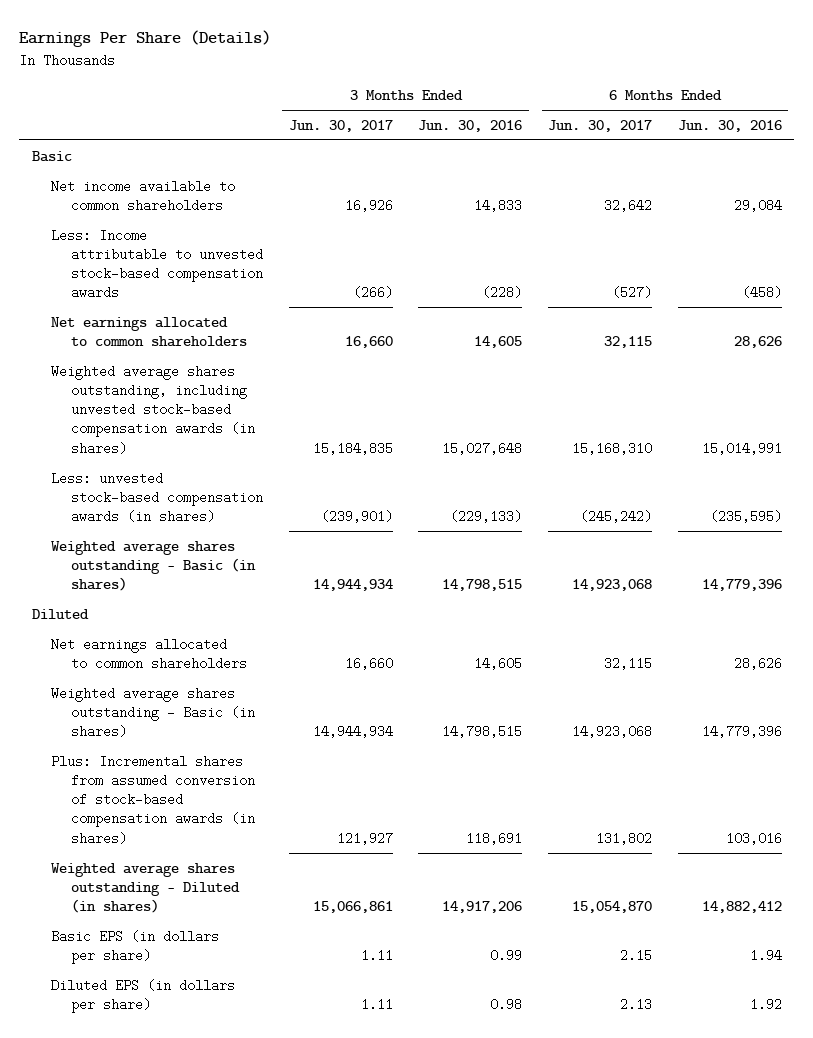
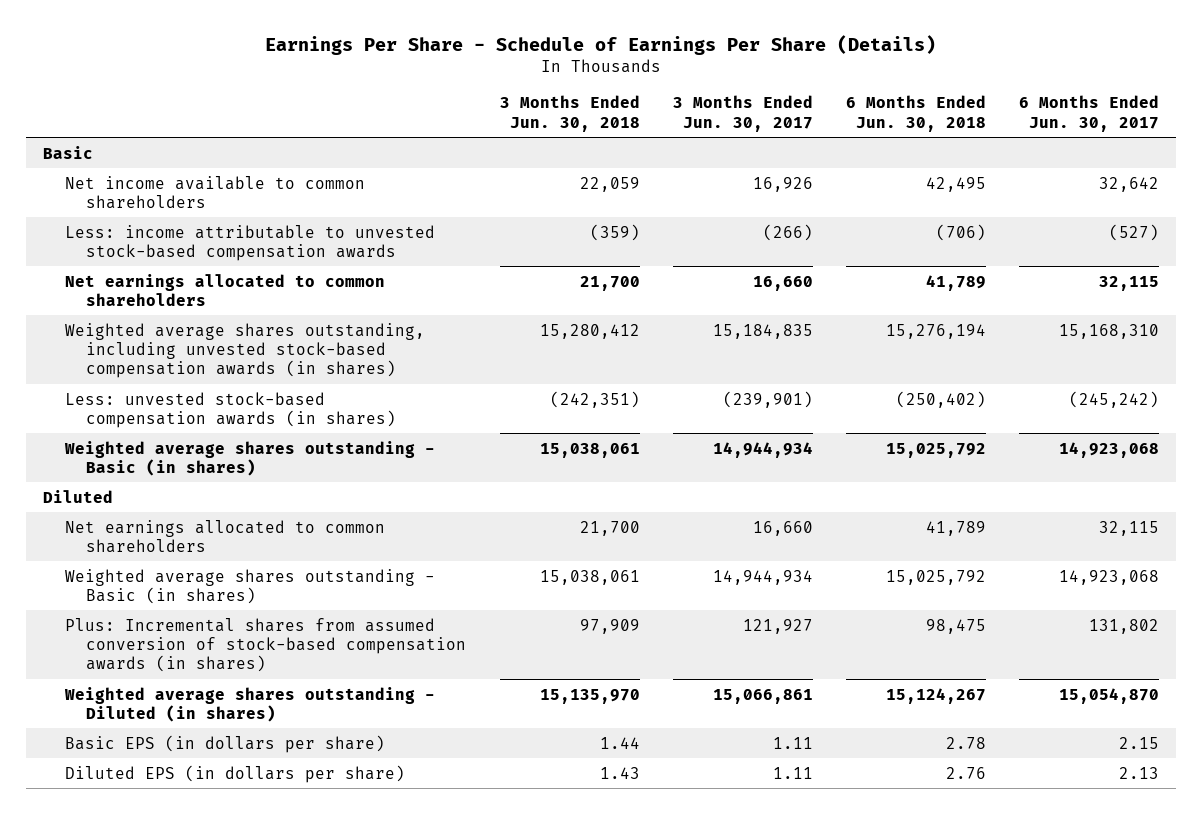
[18,30,271,48] Earnings Per Share (Details) -> [265,34,937,55] Earnings Per Share - Schedule of Earnings Per Share (Details)
[418,119,523,132] Jun. 30, 2016 -> none
[677,119,782,132] Jun. 30, 2016 -> none
none -> [499,95,640,132] 3 Months Ended Jun. 30, 2018
none -> [846,95,987,132] 6 Months Ended Jun. 30, 2018
[51,228,264,300] Less: Income attributable to unvested stock-based compensation awards -> [64,224,435,261] Less: income attributable to unvested stock-based compensation awards

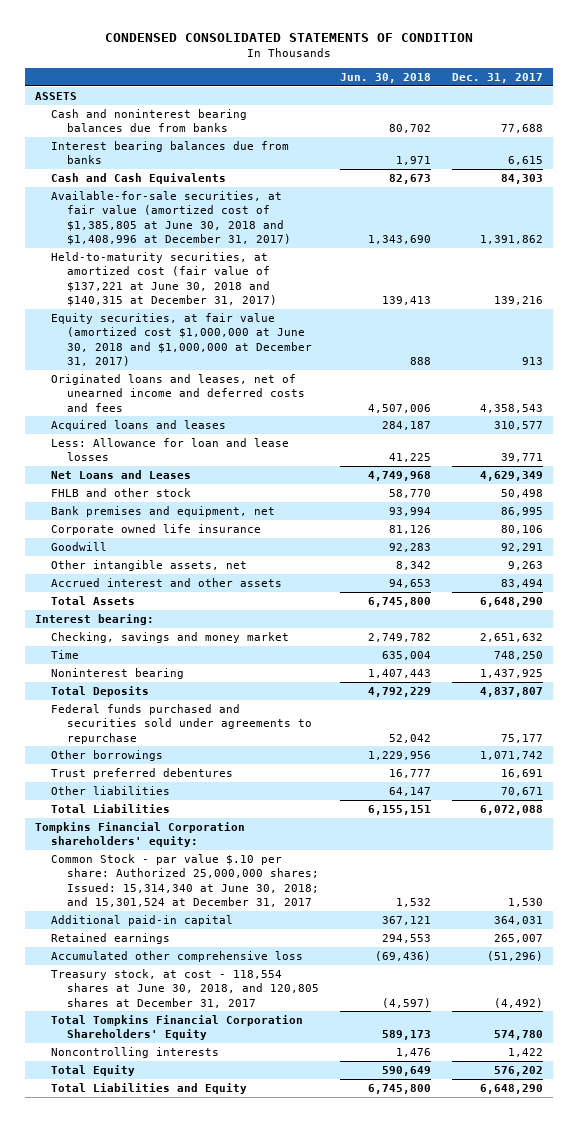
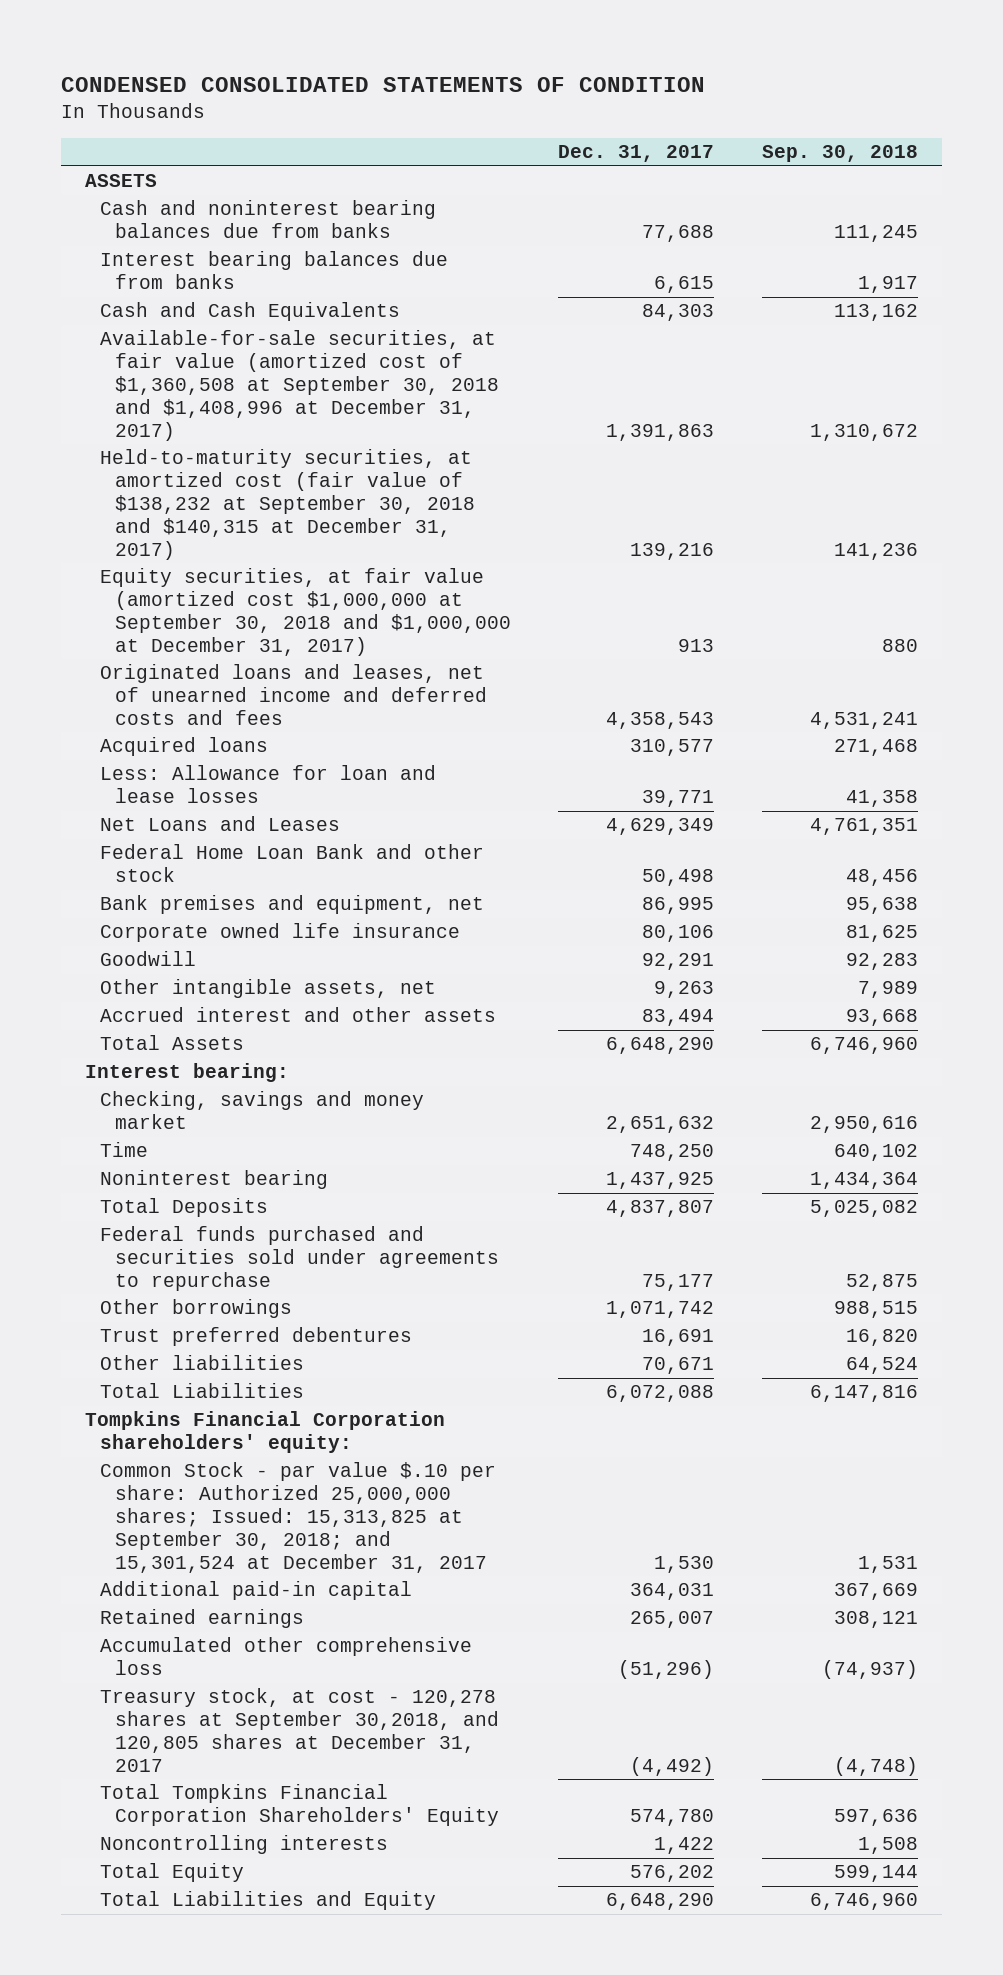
[339,72,431,83] Jun. 30, 2018 -> none
none -> [761,145,918,163] Sep. 30, 2018
[51,190,291,245] Available-for-sale securities, at fair value (amortized cost of $1,385,805 at June 30, 2018 and $1,408,996 at December 31, 2017) -> [99,330,499,441] Available-for-sale securities, at fair value (amortized cost of $1,360,508 at September 30, 2018 and $1,408,996 at December 31, 2017)
[479,234,543,244] 1,391,862 -> [606,423,715,441] 1,391,863
[51,251,277,306] Held-to-maturity securities, at amortized cost (fair value of $137,221 at June 30, 2018 and $140,315 at December 31, 2017) -> [99,449,475,560] Held-to-maturity securities, at amortized cost (fair value of $138,232 at September 30, 2018 and $140,315 at December 31, 2017)
[51,312,312,366] Equity securities, at fair value (amortized cost $1,000,000 at June 30, 2018 and $1,000,000 at December 31, 2017) -> [99,568,511,656] Equity securities, at fair value (amortized cost $1,000,000 at September 30, 2018 and $1,000,000 at December 31, 2017)
[51,419,227,431] Acquired loans and leases -> [99,737,268,757] Acquired loans
[51,487,192,497] FHLB and other stock -> [99,844,484,883] Federal Home Loan Bank and other stock
[51,853,319,907] Common Stock - par value $.10 per share: Authorized 25,000,000 shares; Issued: 15,314,340 at June 30, 2018; and 15,301,524 at December 31, 2017 -> [99,1462,496,1573] Common Stock - par value $.10 per share: Authorized 25,000,000 shares; Issued: 15,313,825 at September 30, 2018; and 15,301,524 at December 31, 2017
[51,968,319,1008] Treasury stock, at cost - 118,554 shares at June 30, 2018, and 120,805 shares at December 31, 2017 -> [99,1688,499,1772] Treasury stock, at cost - 120,278 shares at September 30,2018, and 120,805 shares at December 31, 2017

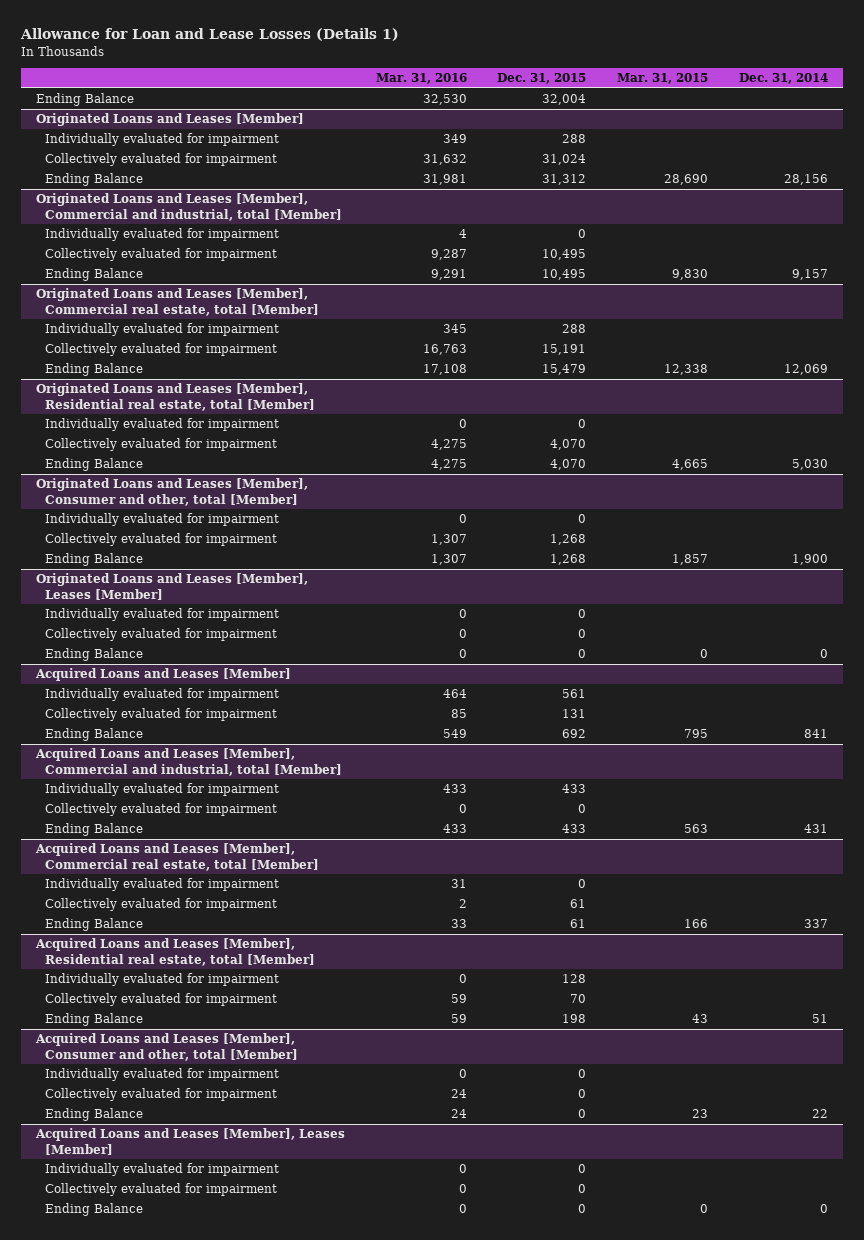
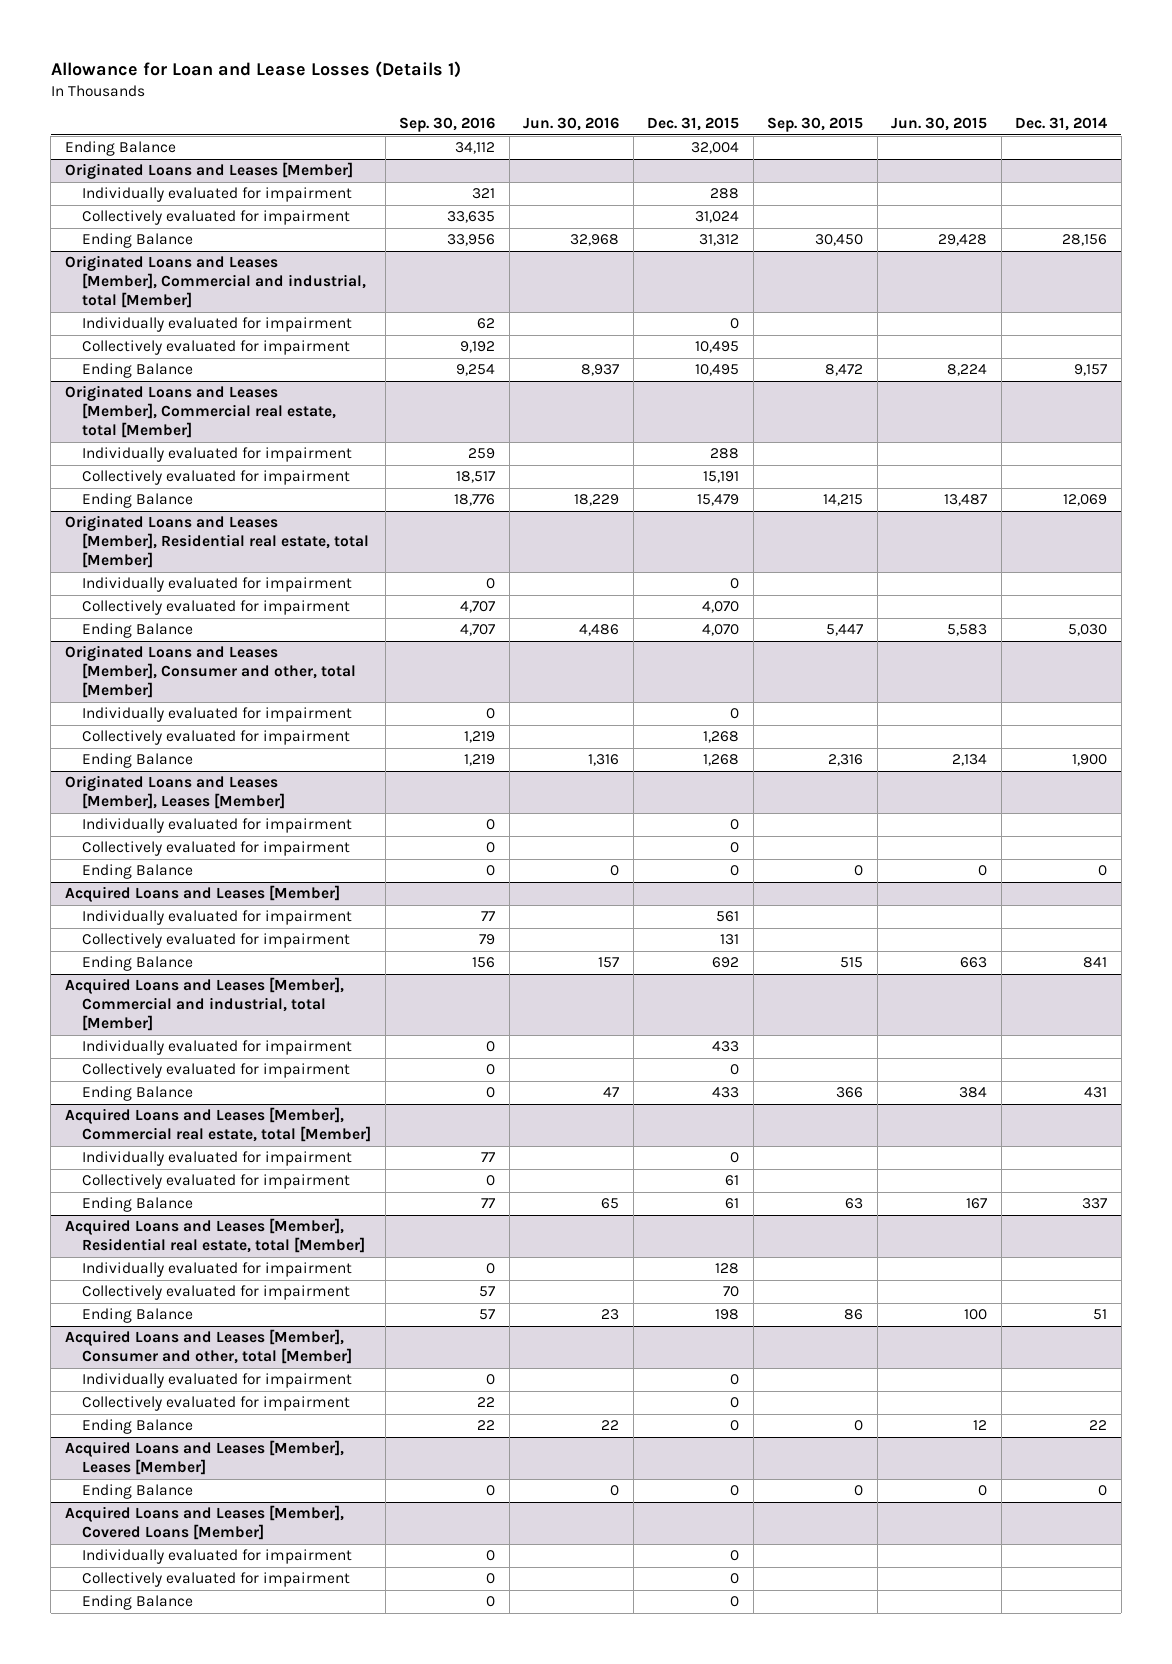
[375,73,467,85] Mar. 31, 2016 -> none
[617,73,709,85] Mar. 31, 2015 -> none
none -> [399,117,496,133] Sep. 30, 2016
none -> [523,117,620,132] Jun. 30, 2016
none -> [767,117,864,133] Sep. 30, 2015
none -> [891,117,988,132] Jun. 30, 2015
[44,1203,143,1217] Ending Balance -> [82,1484,194,1500] Ending Balance
none -> [64,1505,344,1541] Acquired Loans and Leases [Member], Covered Loans [Member]
none -> [82,1595,194,1611] Ending Balance

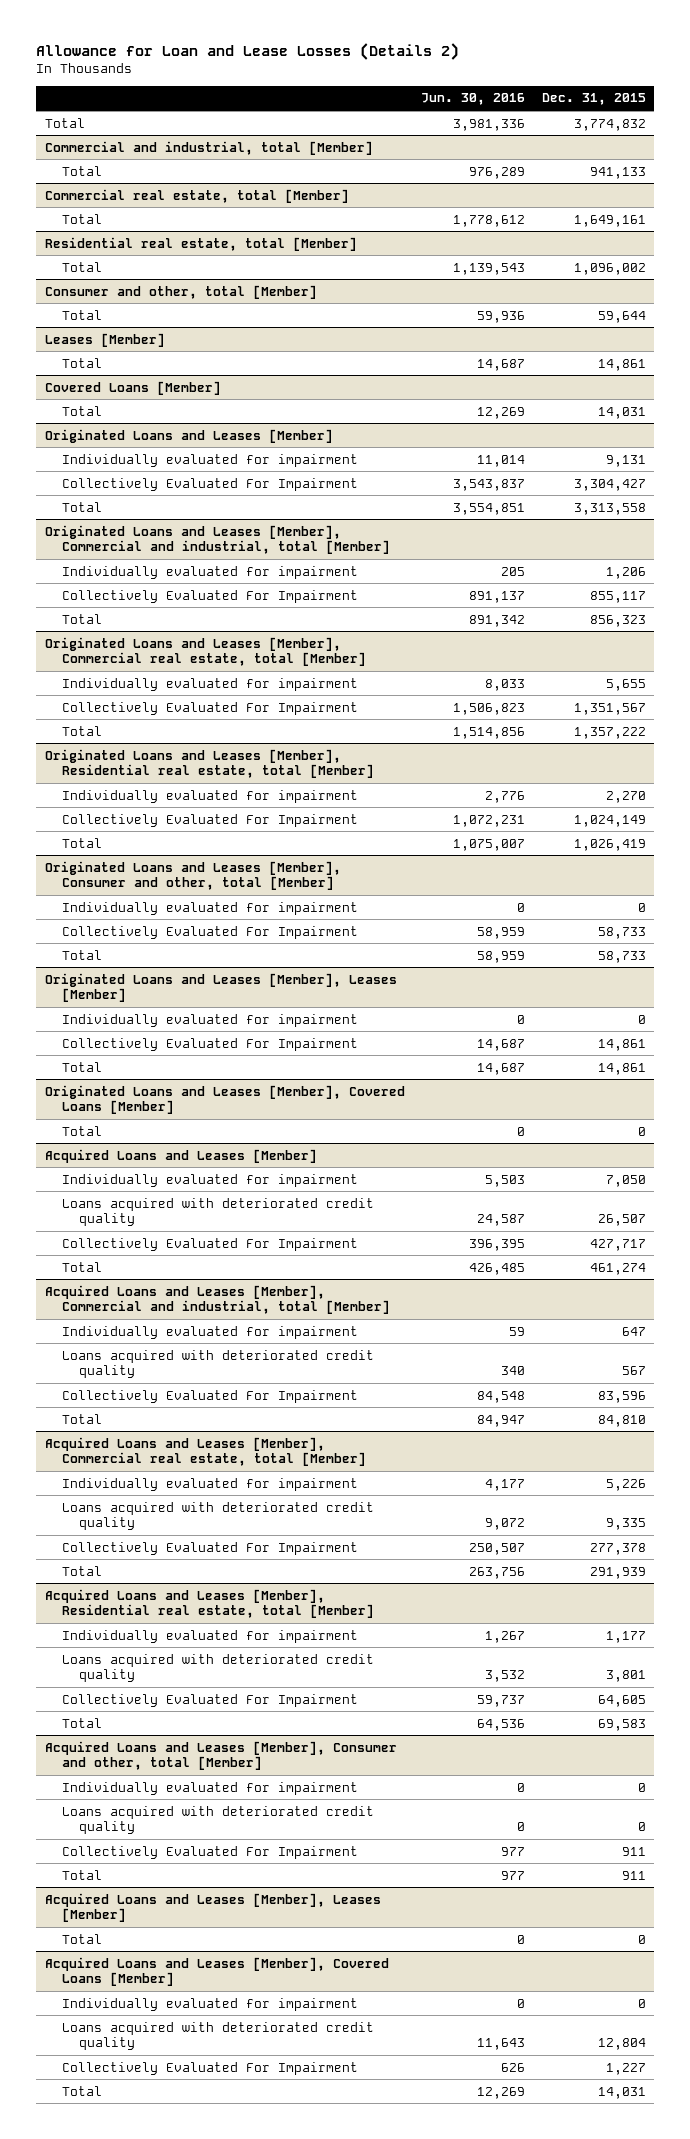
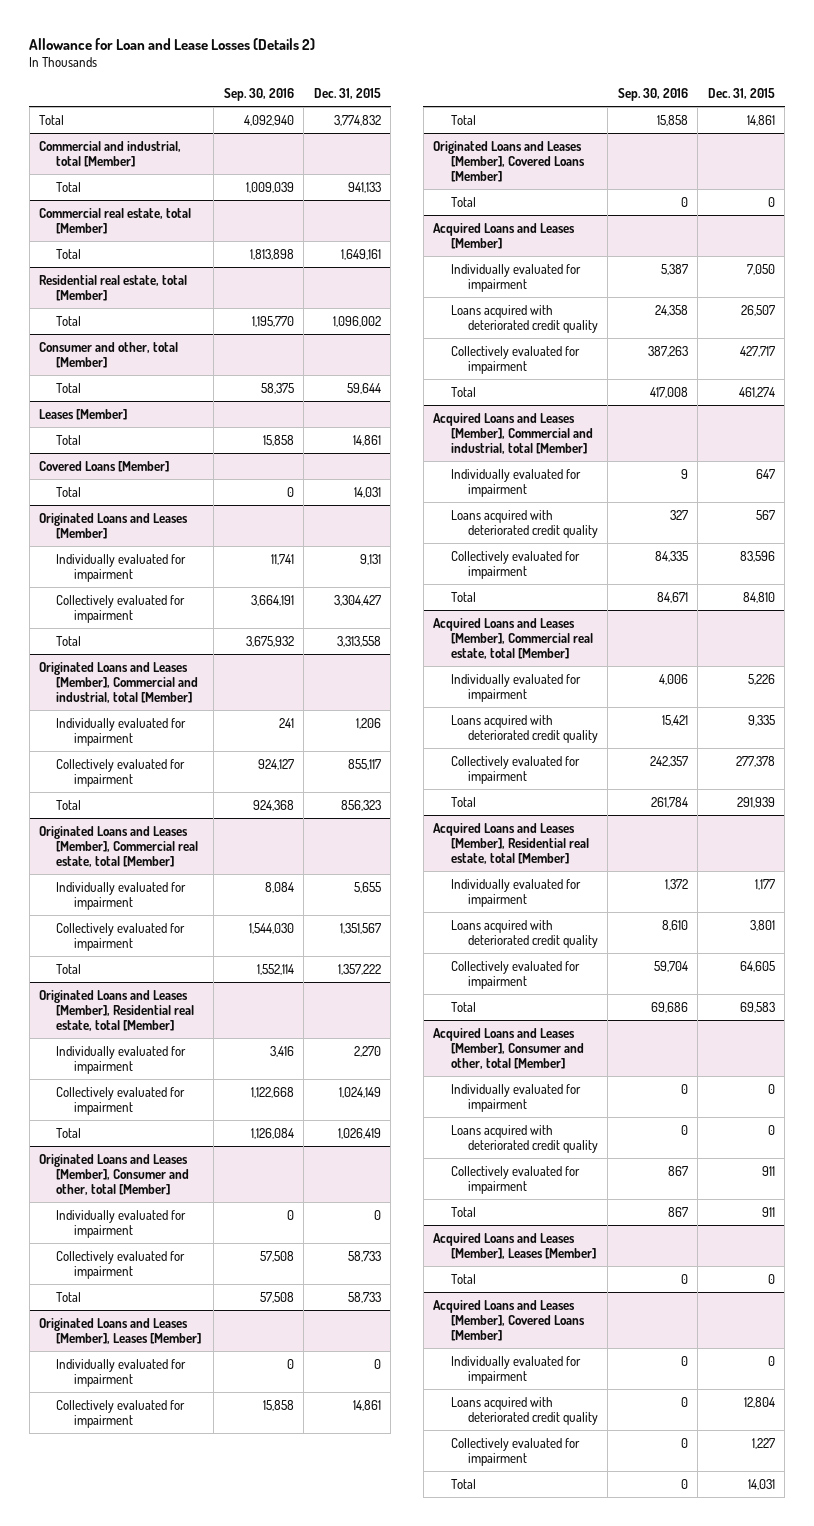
[421,93,526,106] Jun. 30, 2016 -> none
none -> [223,88,294,102] Sep. 30, 2016
[61,477,358,491] Collectively Evaluated For Impairment -> [56,594,186,623] Collectively evaluated for impairment
[61,589,358,603] Collectively Evaluated For Impairment -> [56,758,186,787] Collectively evaluated for impairment
[61,701,358,715] Collectively Evaluated For Impairment -> [56,922,186,951] Collectively evaluated for impairment
[61,813,358,827] Collectively Evaluated For Impairment -> [56,1086,186,1115] Collectively evaluated for impairment
[61,925,358,939] Collectively Evaluated For Impairment -> [56,1250,186,1279] Collectively evaluated for impairment
[61,1037,358,1051] Collectively Evaluated For Impairment -> [56,1399,186,1428] Collectively evaluated for impairment
[61,1237,358,1251] Collectively Evaluated For Impairment -> [450,345,580,374] Collectively evaluated for impairment
[61,1389,358,1403] Collectively Evaluated For Impairment -> [450,550,580,579] Collectively evaluated for impairment
[61,1541,358,1555] Collectively Evaluated For Impairment -> [450,755,580,784] Collectively evaluated for impairment
[61,1693,358,1707] Collectively Evaluated For Impairment -> [450,960,580,989] Collectively evaluated for impairment
[61,1845,358,1859] Collectively Evaluated For Impairment -> [450,1165,580,1194] Collectively evaluated for impairment
[61,2061,358,2075] Collectively Evaluated For Impairment -> [450,1437,580,1466] Collectively evaluated for impairment

